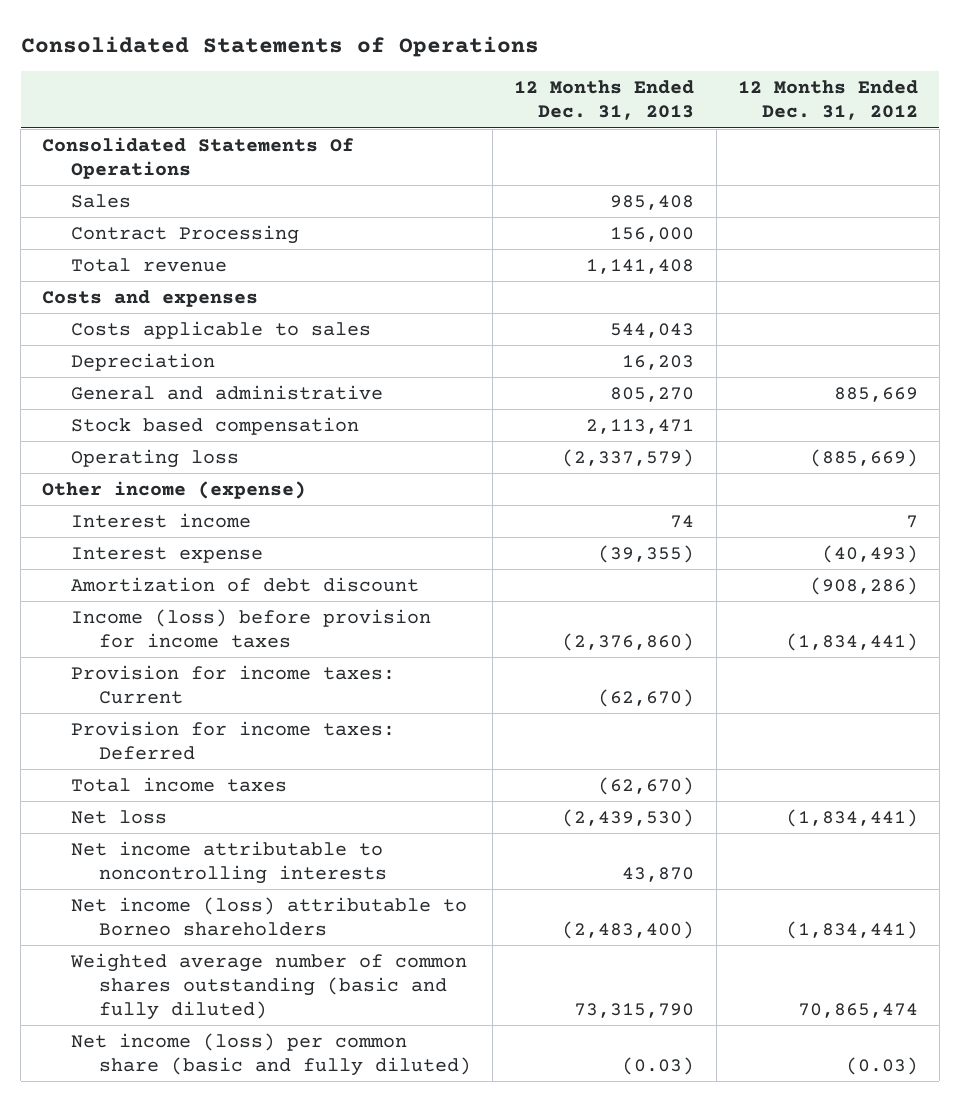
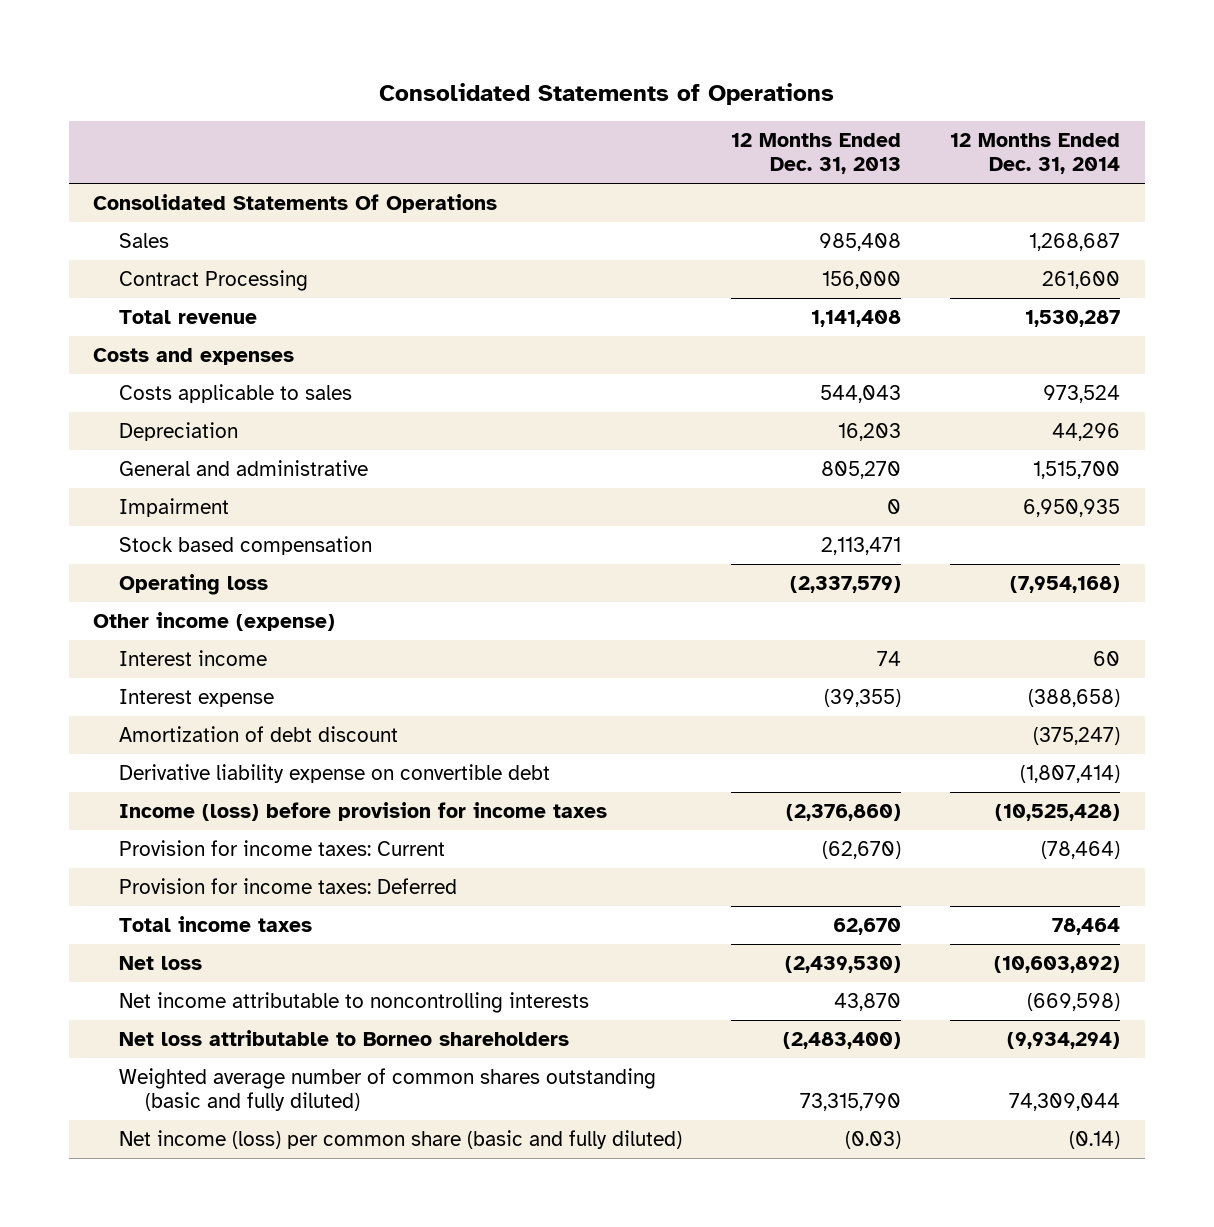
[737,80,918,121] 12 Months Ended Dec. 31, 2012 -> none
none -> [950,133,1121,175] 12 Months Ended Dec. 31, 2014
none -> [119,497,230,517] Impairment
none -> [119,763,551,783] Derivative liability expense on convertible debt
[598,776,695,795] (62,670) -> [833,917,902,935] 62,670
[70,896,467,936] Net income (loss) attributable to Borneo shareholders -> [119,1029,570,1046] Net loss attributable to Borneo shareholders

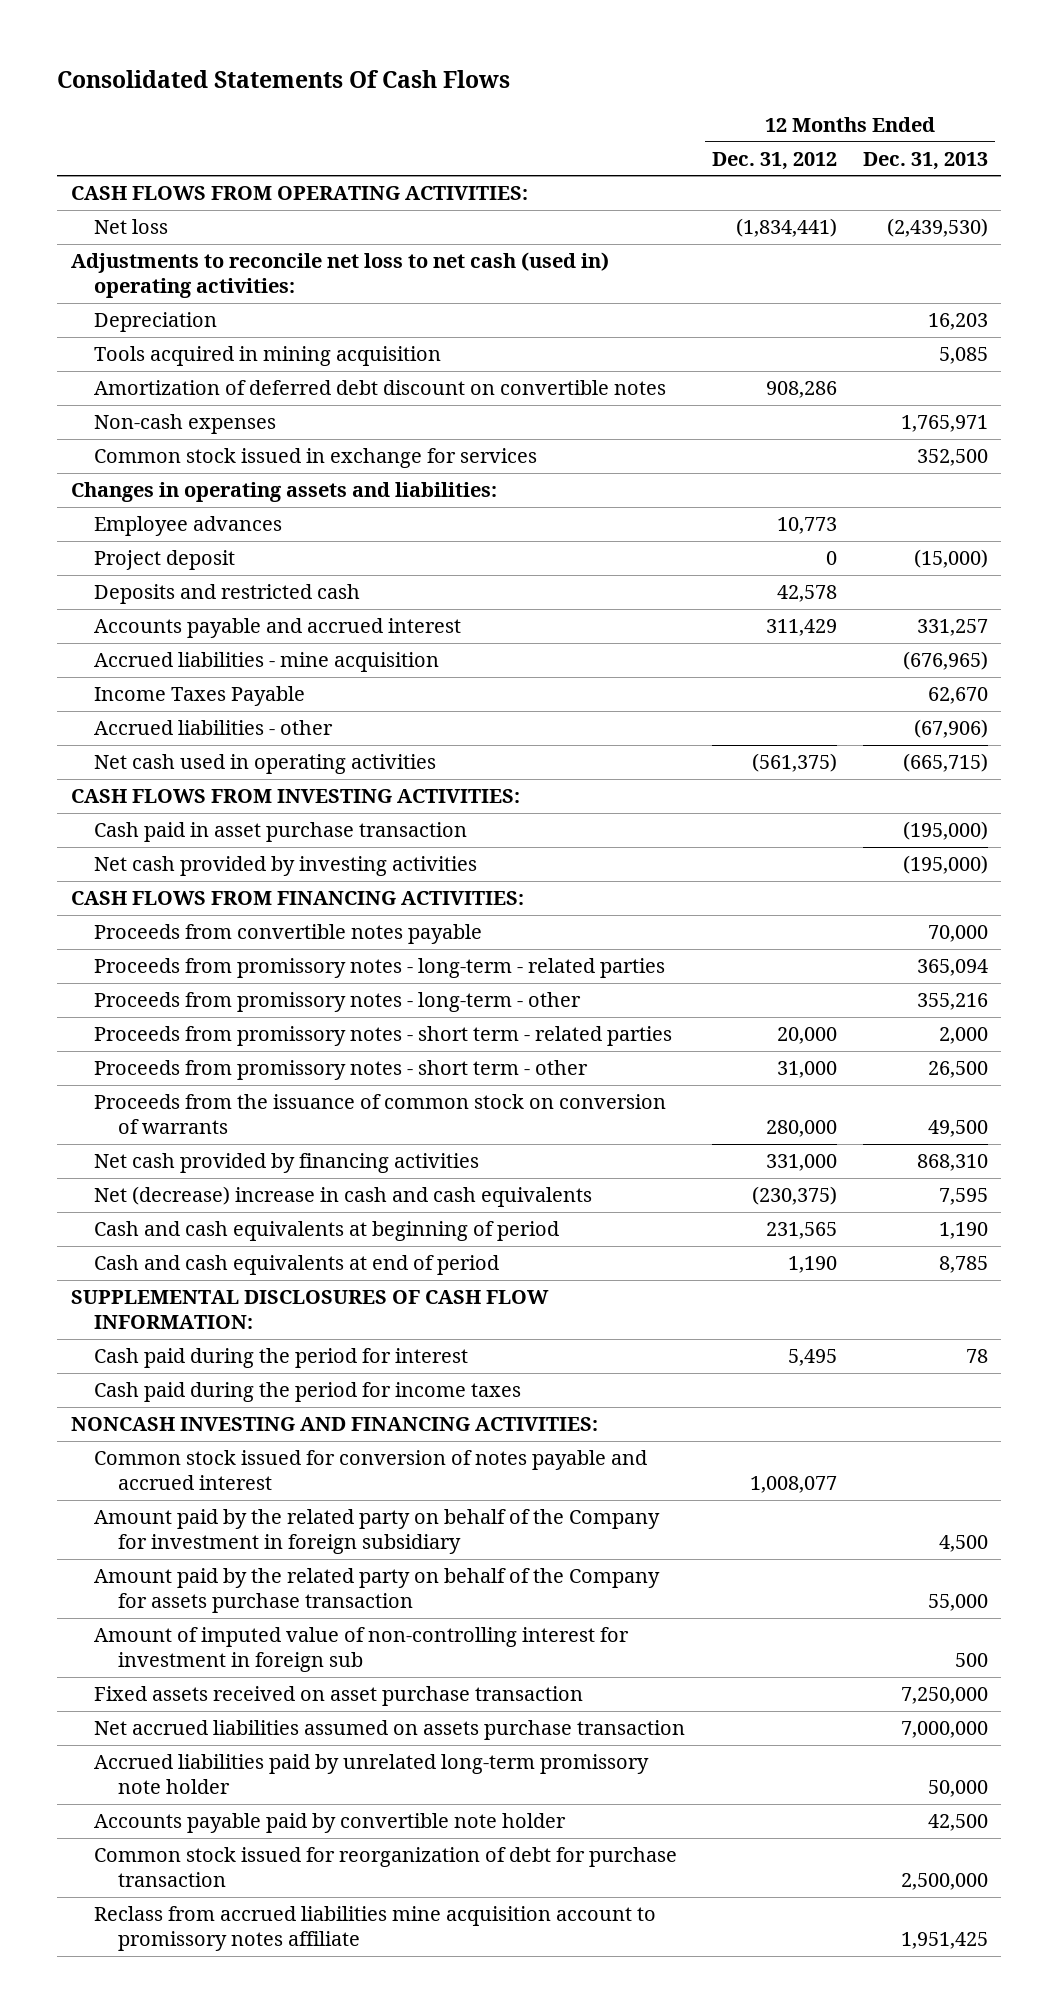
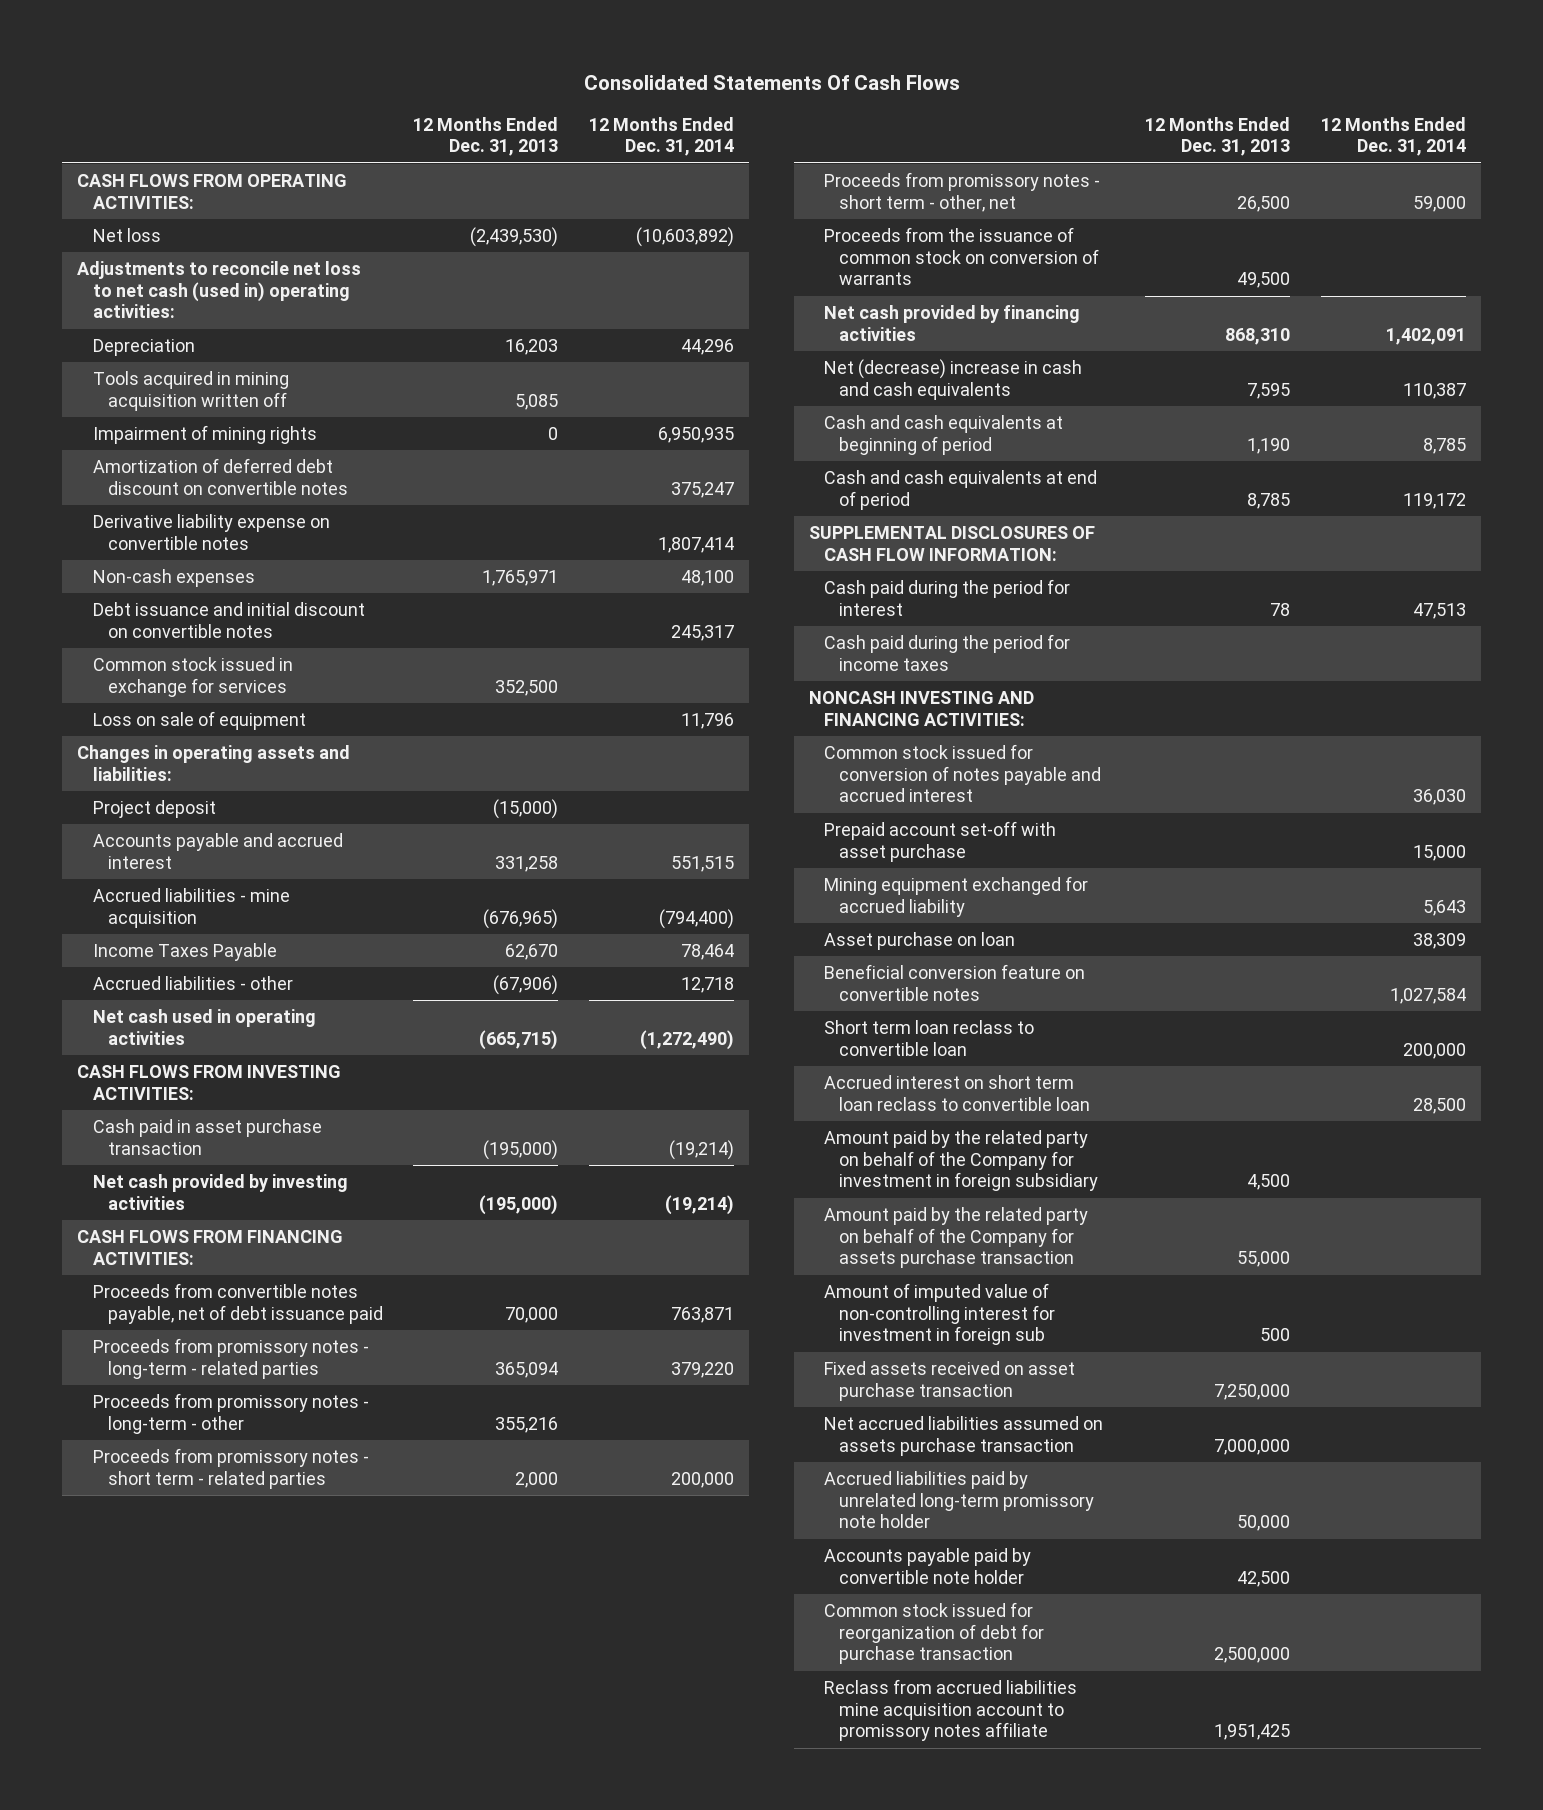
[711,151,837,170] Dec. 31, 2012 -> none
none -> [588,116,734,157] 12 Months Ended Dec. 31, 2014
[94,345,442,366] Tools acquired in mining acquisition -> [92,371,289,411] Tools acquired in mining acquisition written off
none -> [92,425,317,445] Impairment of mining rights
none -> [92,514,330,550] Derivative liability expense on convertible notes
none -> [92,602,365,638] Debt issuance and initial discount on convertible notes
none -> [92,711,306,731] Loss on sale of equipment
[94,515,283,536] Employee advances -> none
[94,583,361,604] Deposits and restricted cash -> none
[917,618,989,636] 331,257 -> [495,855,559,872] 331,258
[94,923,483,944] Proceeds from convertible notes payable -> [92,1283,383,1324] Proceeds from convertible notes payable, net of debt issuance paid
[94,1059,589,1080] Proceeds from promissory notes - short term - other -> [824,172,1101,212] Proceeds from promissory notes - short term - other, net
none -> [824,821,1057,862] Prepaid account set-off with asset purchase
none -> [824,876,1089,917] Mining equipment exchanged for accrued liability
none -> [824,932,1016,951] Asset purchase on loan
none -> [824,964,1086,1001] Beneficial conversion feature on convertible notes
none -> [824,1020,1035,1056] Short term loan reclass to convertible loan
none -> [824,1075,1091,1111] Accrued interest on short term loan reclass to convertible loan

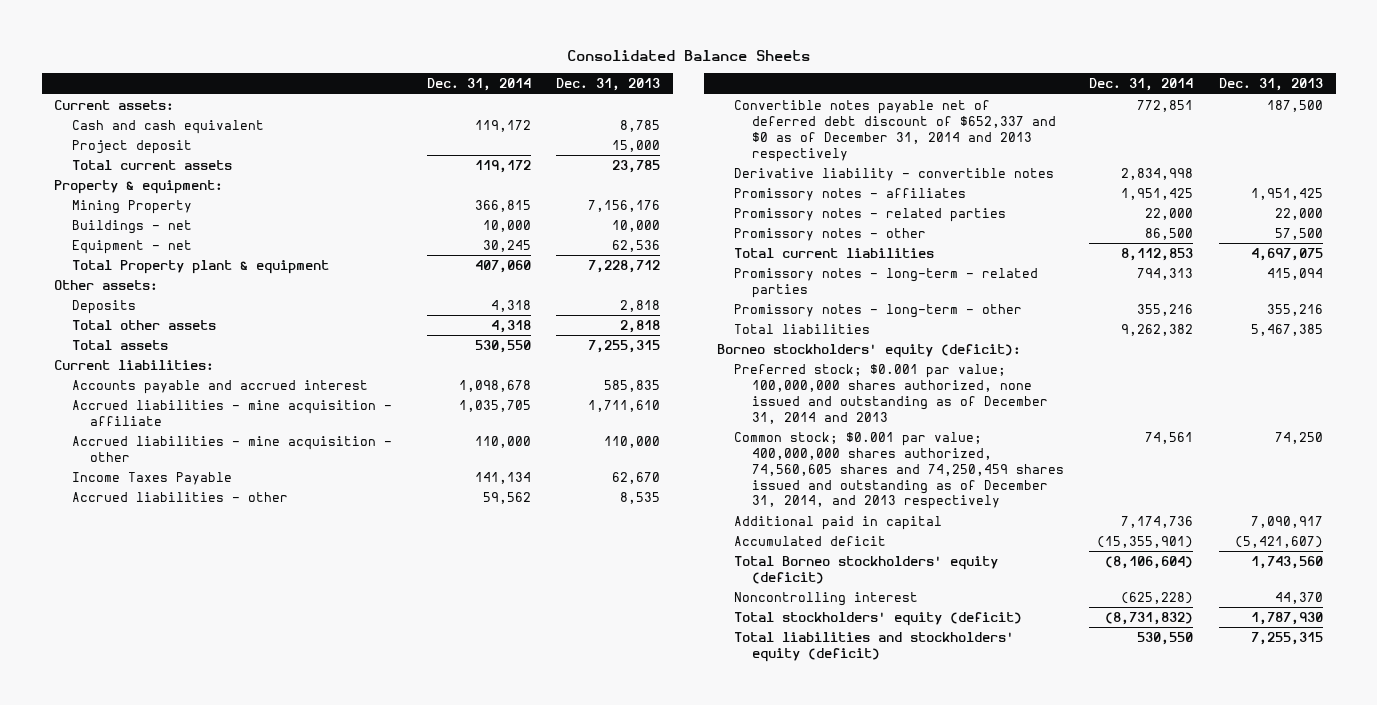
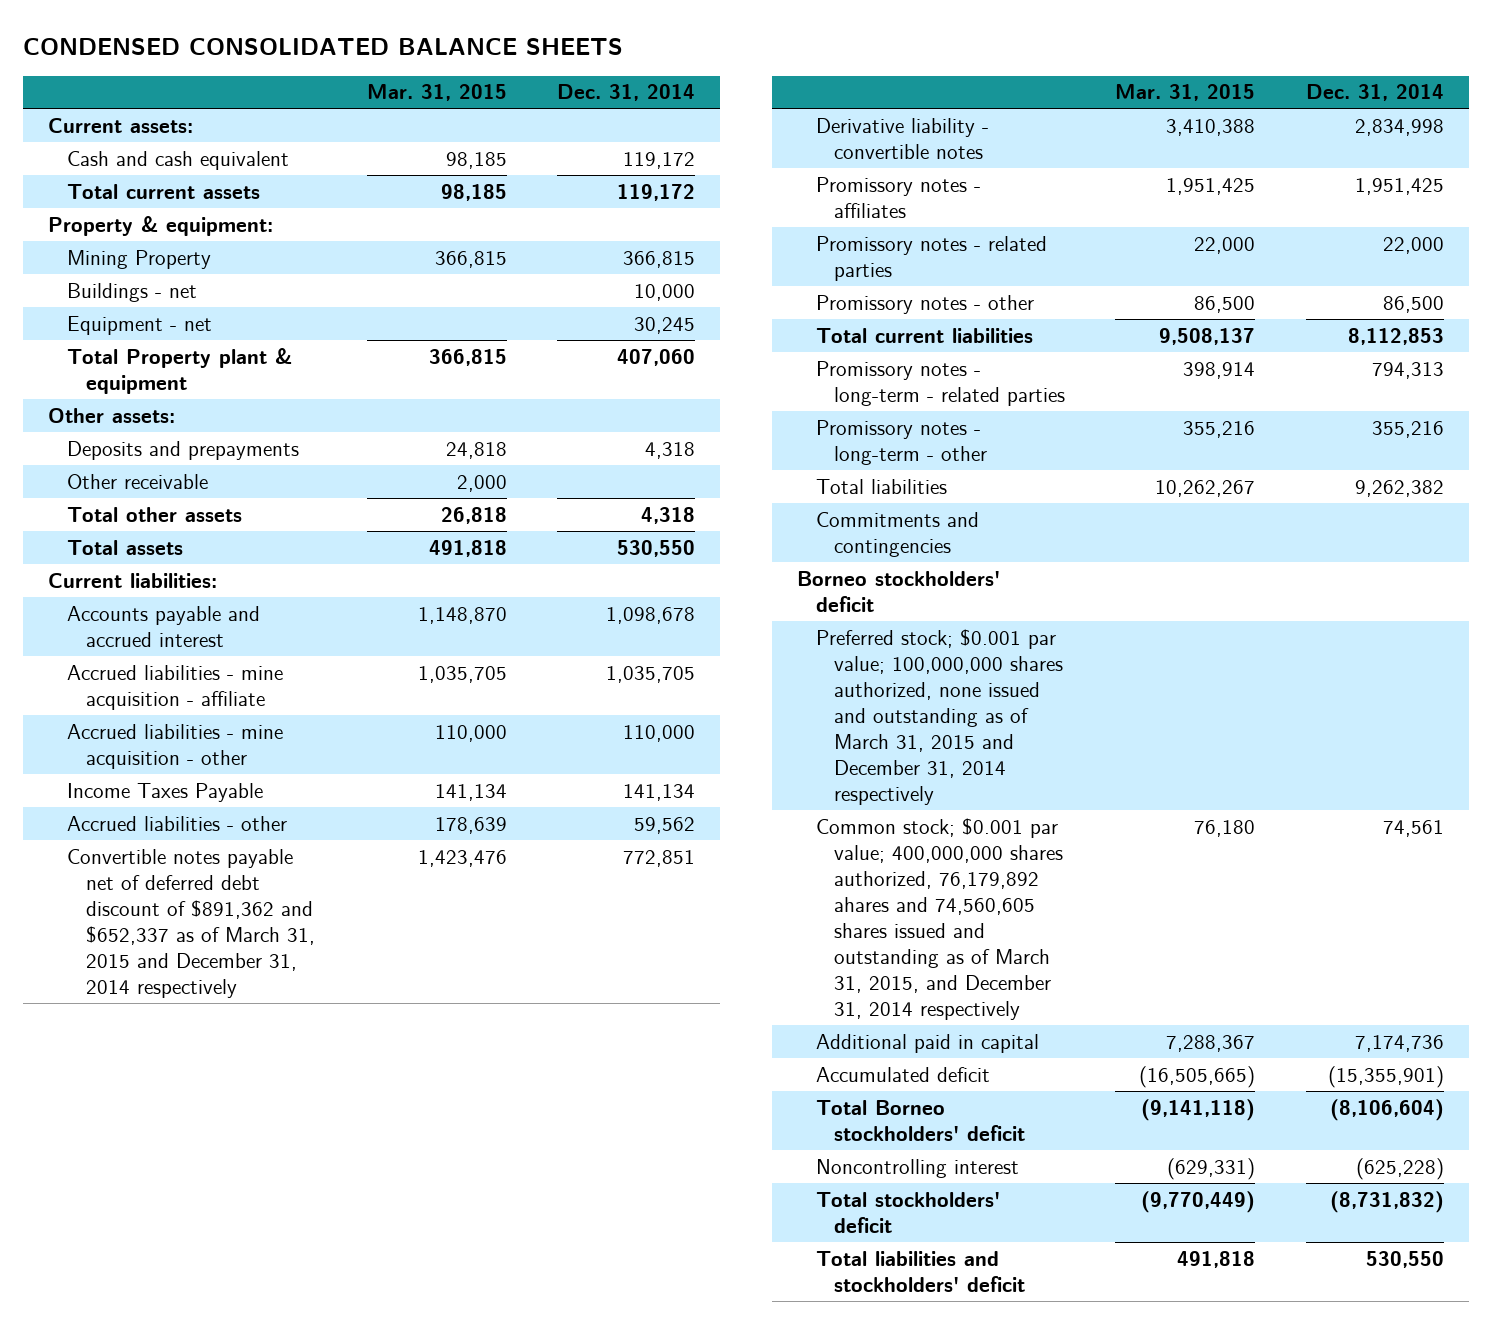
[566,49,810,61] Consolidated Balance Sheets -> [23,38,624,56] CONDENSED CONSOLIDATED BALANCE SHEETS
[556,78,661,92] Dec. 31, 2013 -> none
none -> [366,84,507,102] Mar. 31, 2015
[71,139,192,154] Project deposit -> none
[71,299,136,314] Deposits -> [67,440,300,460] Deposits and prepayments
none -> [67,473,209,489] Other receivable
[734,99,1056,162] Convertible notes payable net of deferred debt discount of $652,337 and $0 as of December 31, 2014 and 2013 respectively -> [67,848,315,999] Convertible notes payable net of deferred debt discount of $891,362 and $652,337 as of March 31, 2015 and December 31, 2014 respectively
none -> [815,511,979,557] Commitments and contingencies
[716,343,1021,358] Borneo stockholders' equity (deficit): -> [796,570,1000,612] Borneo stockholders' deficit
[734,363,1048,424] Preferred stock; $0.001 par value; 100,000,000 shares authorized, none issued and outstanding as of December 31, 2014 and 2013 -> [815,628,1064,806] Preferred stock; $0.001 par value; 100,000,000 shares authorized, none issued and outstanding as of March 31, 2015 and December 31, 2014 respectively
[734,431,1064,510] Common stock; $0.001 par value; 400,000,000 shares authorized, 74,560,605 shares and 74,250,459 shares issued and outstanding as of December 31, 2014, and 2013 respectively -> [815,817,1064,1021] Common stock; $0.001 par value; 400,000,000 shares authorized, 76,179,892 ahares and 74,560,605 shares issued and outstanding as of March 31, 2015, and December 31, 2014 respectively
[734,555,999,584] Total Borneo stockholders' equity (deficit) -> [815,1099,1026,1141] Total Borneo stockholders' deficit
[734,611,1023,626] Total stockholders' equity (deficit) -> [815,1191,1000,1233] Total stockholders' deficit
[734,631,1015,662] Total liabilities and stockholders' equity (deficit) -> [815,1250,1026,1292] Total liabilities and stockholders' deficit

